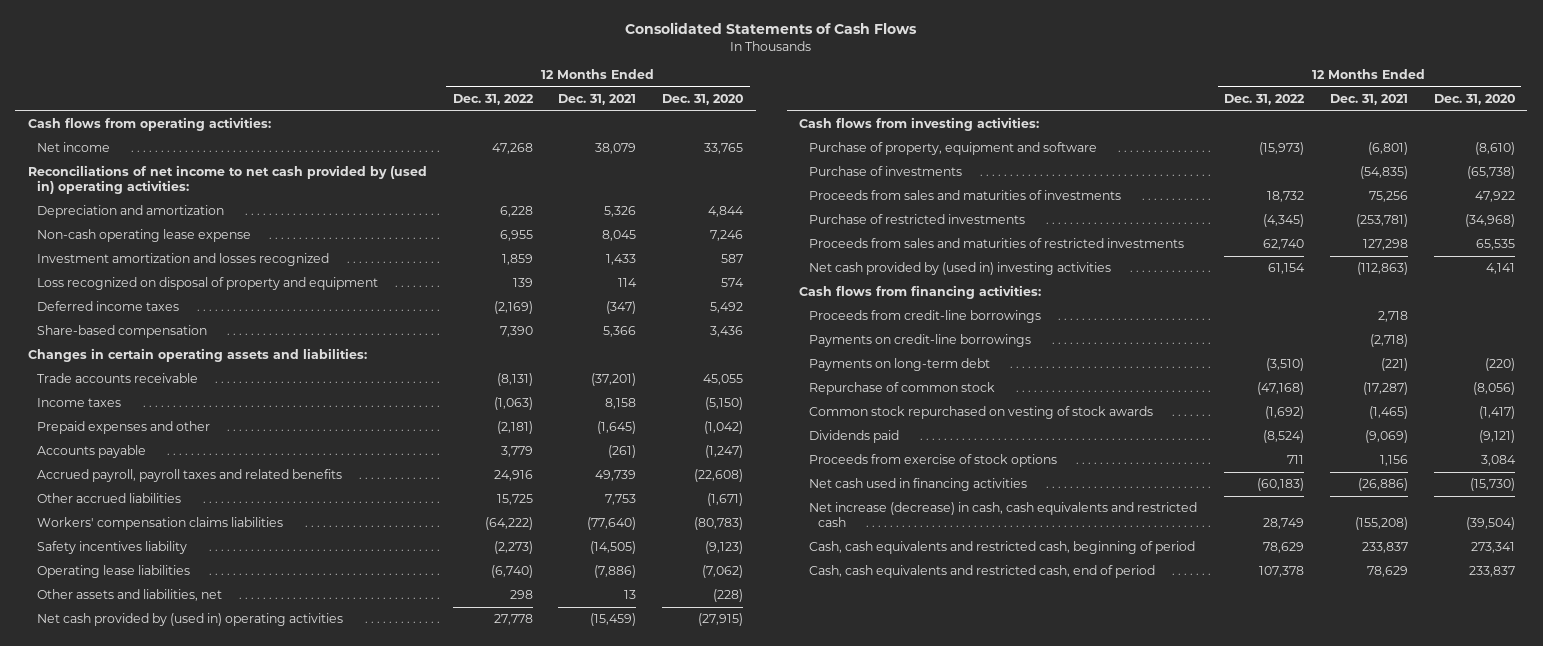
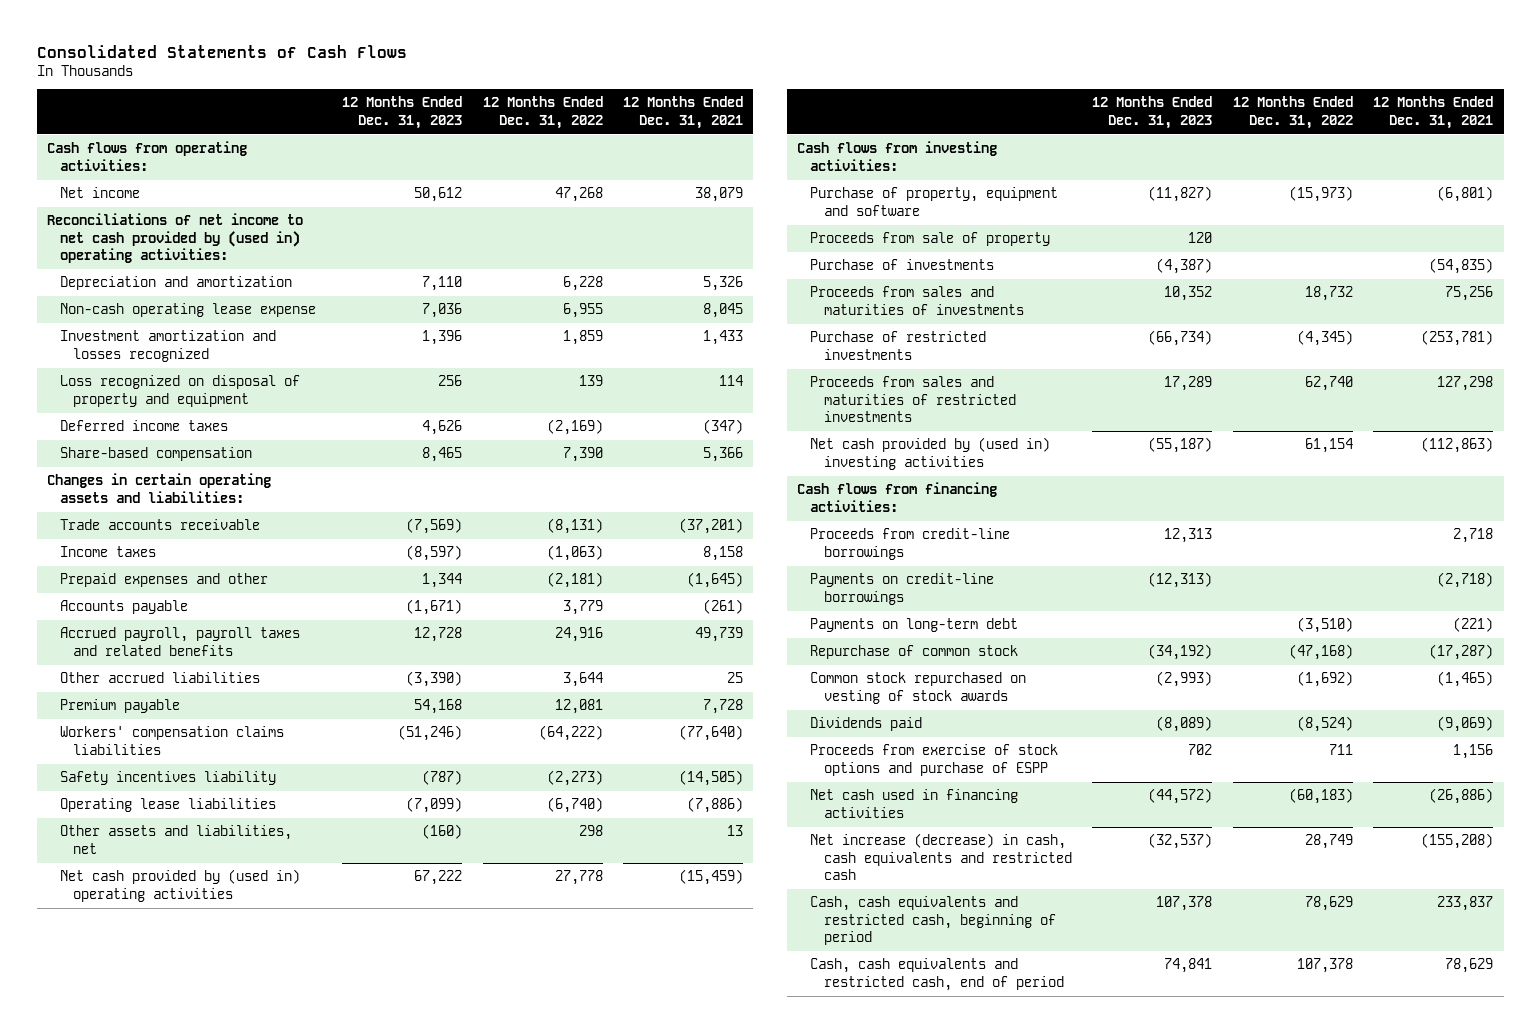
[662,94,744,106] Dec. 31, 2020 -> none
none -> [341,96,462,129] 12 Months Ended Dec. 31, 2023
[496,494,533,506] 15,725 -> [562,672,603,688] 3,644
[605,494,637,506] 7,753 -> [727,672,744,684] 25
none -> [60,699,181,714] Premium payable
none -> [810,232,1051,247] Proceeds from sale of property
[808,454,1057,468] Proceeds from exercise of stock options -> [810,744,1059,776] Proceeds from exercise of stock options and purchase of ESPP

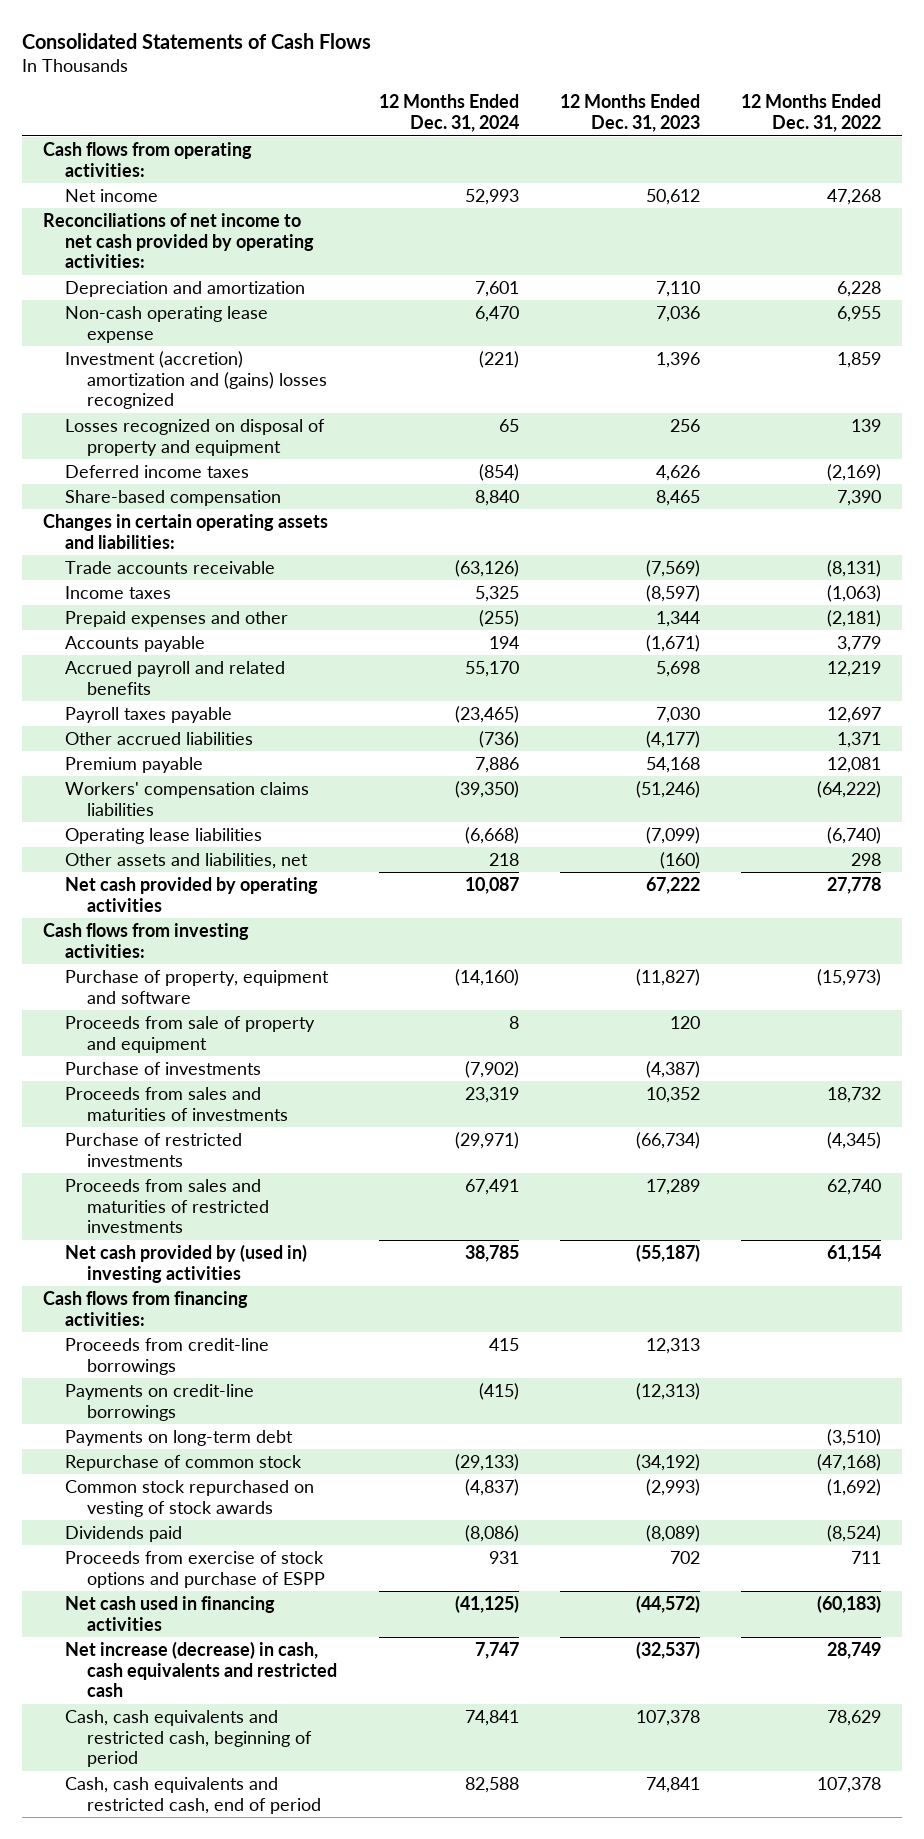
[623,96,744,129] 12 Months Ended Dec. 31, 2021 -> none
none -> [378,94,519,133] 12 Months Ended Dec. 31, 2024
[47,213,304,263] Reconciliations of net income to net cash provided by (used in) operating activities: -> [42,212,314,269] Reconciliations of net income to net cash provided by operating activities:
[60,330,277,362] Investment amortization and losses recognized -> [64,350,328,410] Investment (accretion) amortization and (gains) losses recognized
[60,375,301,407] Loss recognized on disposal of property and equipment -> [64,418,325,456] Losses recognized on disposal of property and equipment
[60,627,301,656] Accrued payroll, payroll taxes and related benefits -> [64,660,285,695] Accrued payroll and related benefits
[413,627,462,643] 12,728 -> [655,660,700,677] 5,698
[554,627,603,643] 24,916 -> [827,660,882,677] 12,219
none -> [64,706,232,723] Payroll taxes payable
[405,671,462,688] (3,390) -> [645,730,700,748] (4,177)
[562,672,603,688] 3,644 -> [837,731,882,748] 1,371
[60,771,277,786] Safety incentives liability -> none
[60,869,301,902] Net cash provided by (used in) operating activities -> [64,876,318,912] Net cash provided by operating activities
[810,232,1051,247] Proceeds from sale of property -> [64,1015,315,1053] Proceeds from sale of property and equipment

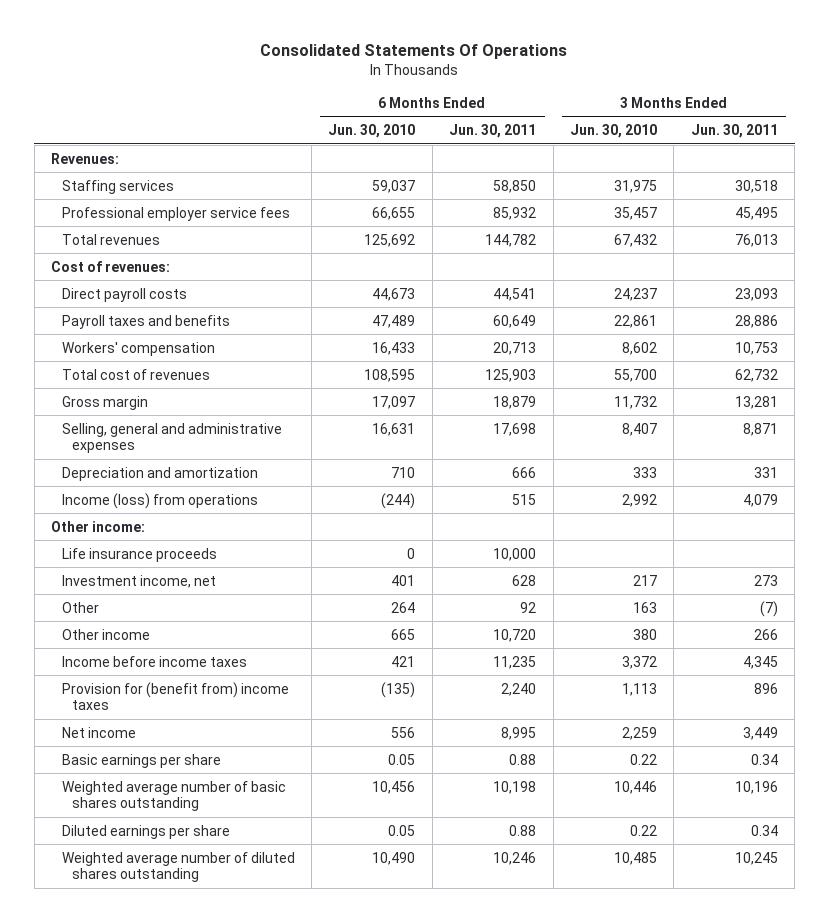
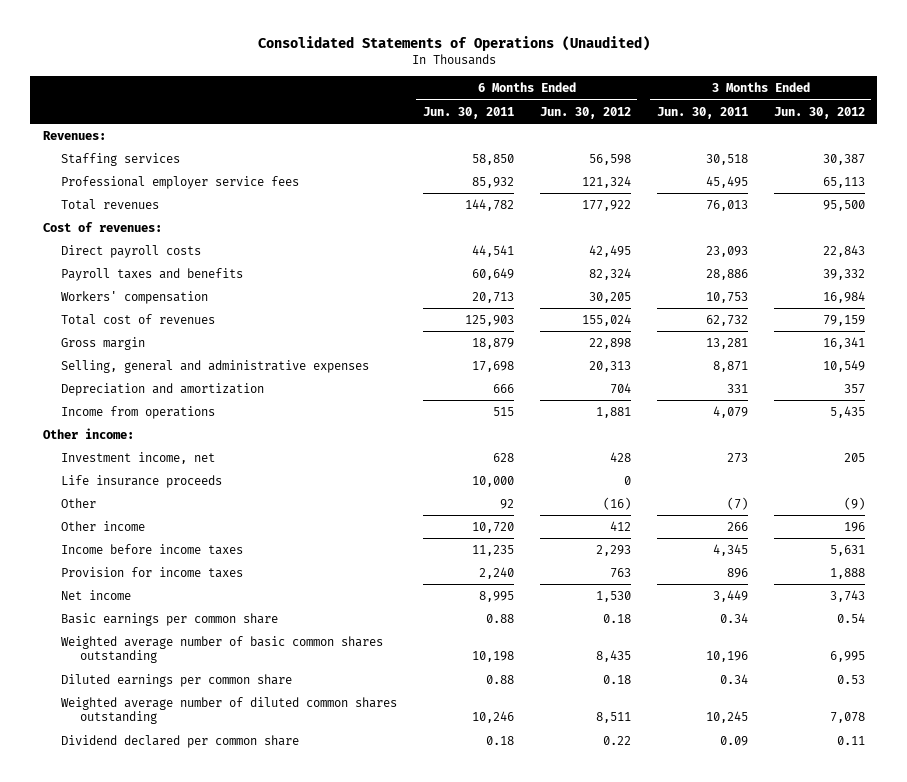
[260,43,568,59] Consolidated Statements Of Operations -> [257,36,650,52] Consolidated Statements of Operations (Unaudited)
[328,124,416,139] Jun. 30, 2010 -> none
[569,124,657,139] Jun. 30, 2010 -> none
none -> [539,106,631,119] Jun. 30, 2012
none -> [773,106,865,119] Jun. 30, 2012
[61,492,258,509] Income (loss) from operations -> [61,405,216,419] Income from operations
[61,547,217,562] Life insurance proceeds -> [61,474,223,488] Life insurance proceeds
[61,681,289,711] Provision for (benefit from) income taxes -> [61,566,244,578] Provision for income taxes
[61,753,221,768] Basic earnings per share -> [61,612,279,626] Basic earnings per common share
[61,780,286,812] Weighted average number of basic shares outstanding -> [61,635,384,664] Weighted average number of basic common shares outstanding
[61,824,230,839] Diluted earnings per share -> [61,673,293,687] Diluted earnings per common share
[61,851,295,883] Weighted average number of diluted shares outstanding -> [61,696,398,725] Weighted average number of diluted common shares outstanding
none -> [61,734,300,748] Dividend declared per common share

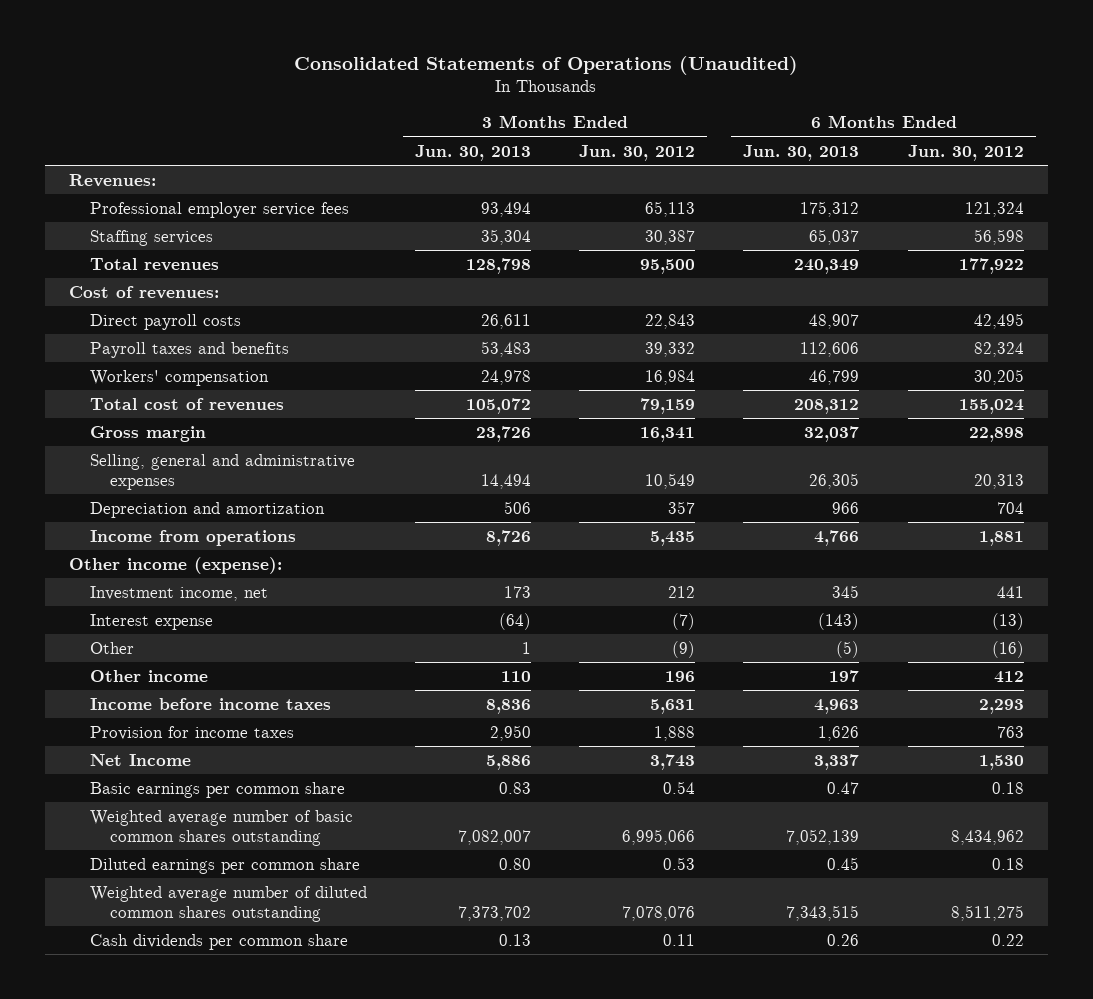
[422,106,514,119] Jun. 30, 2011 -> none
[656,106,748,119] Jun. 30, 2011 -> none
none -> [414,144,531,161] Jun. 30, 2013
none -> [743,144,860,161] Jun. 30, 2013
[61,152,181,166] Staffing services -> [89,229,213,246] Staffing services
[61,474,223,488] Life insurance proceeds -> none
[42,427,134,439] Other income: -> [69,556,283,574] Other income (expense):
[609,451,631,462] 428 -> [996,585,1024,598] 441
[843,452,865,462] 205 -> [668,585,696,598] 212
none -> [89,613,213,630] Interest expense
[61,589,132,600] Net income -> [89,753,191,766] Net Income
[595,650,631,663] 8,435 -> [950,829,1024,845] 8,434,962
[829,651,865,663] 6,995 -> [622,828,696,845] 6,995,066
[595,712,631,724] 8,511 -> [950,904,1024,921] 8,511,275
[829,712,865,724] 7,078 -> [622,905,696,921] 7,078,076
[61,734,300,748] Dividend declared per common share -> [89,933,348,950] Cash dividends per common share

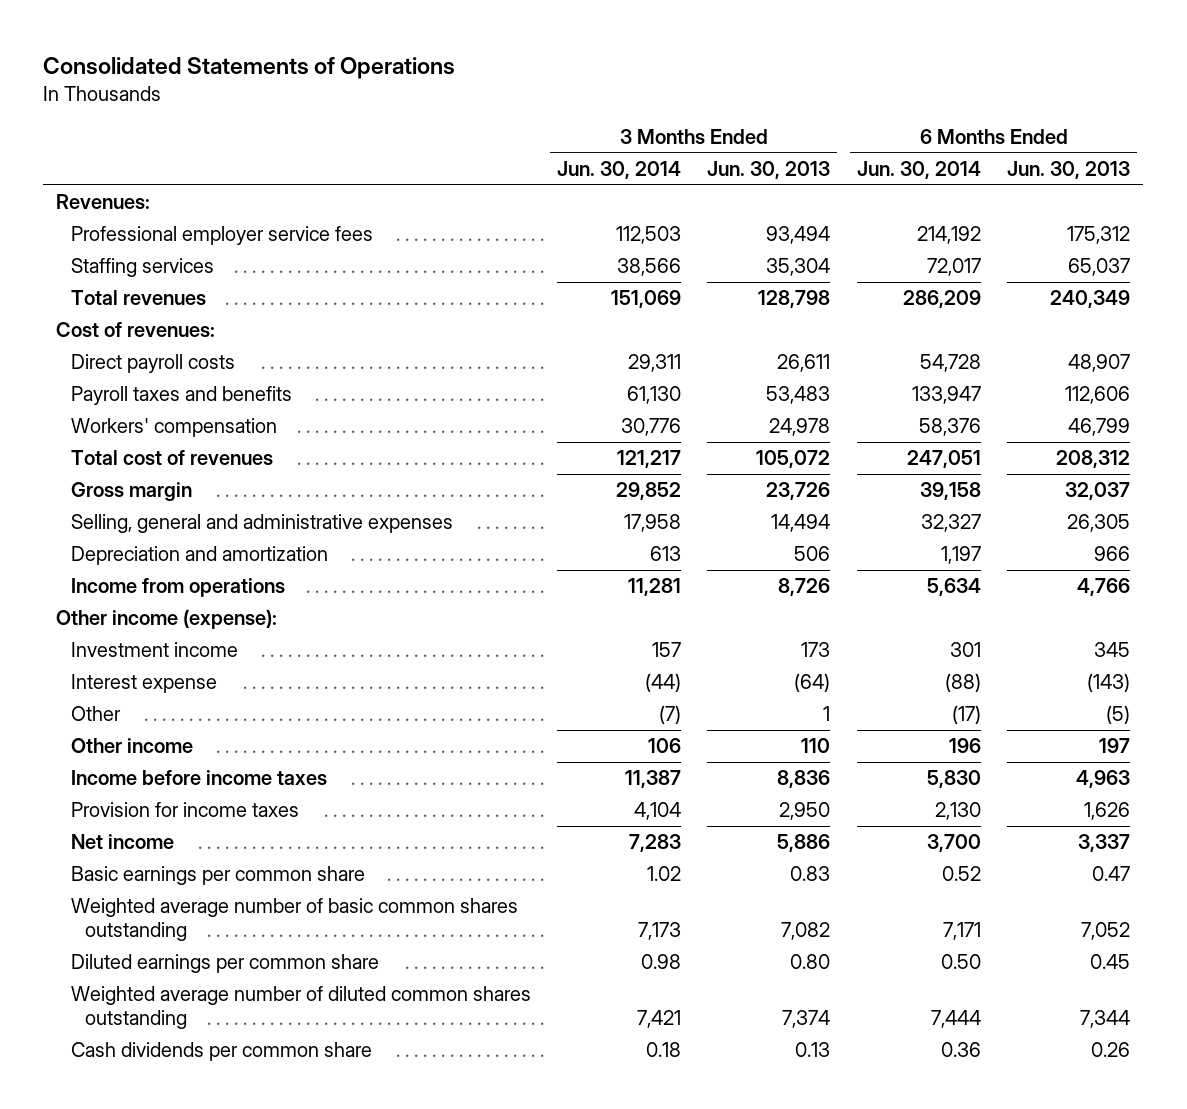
[294,56,799,76] Consolidated Statements of Operations (Unaudited) -> [43,57,456,80] Consolidated Statements of Operations
[579,144,696,161] Jun. 30, 2012 -> none
[907,144,1024,161] Jun. 30, 2012 -> none
none -> [557,161,682,180] Jun. 30, 2014
none -> [856,161,981,180] Jun. 30, 2014
[89,585,268,601] Investment income, net -> [70,642,238,658] Investment income
[89,753,191,766] Net Income -> [70,834,174,850] Net income
[457,829,531,845] 7,082,007 -> [781,922,831,941] 7,082
[786,828,860,845] 7,052,139 -> [1081,922,1131,941] 7,052
[457,905,531,921] 7,373,702 -> [782,1010,831,1029] 7,374
[786,904,860,921] 7,343,515 -> [1080,1010,1131,1029] 7,344

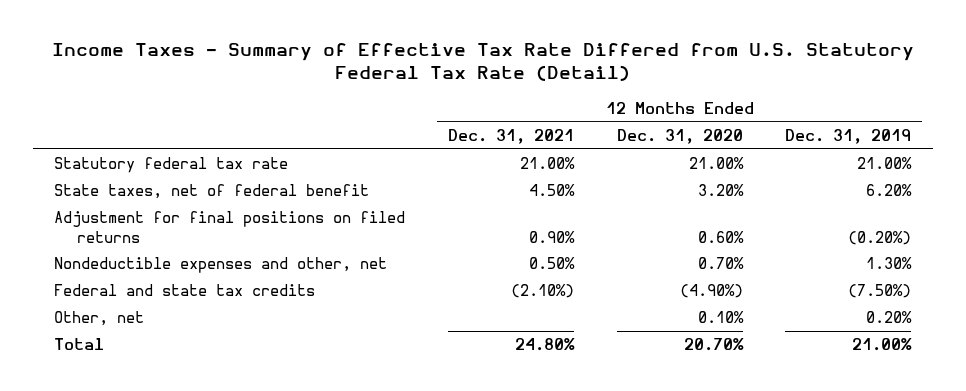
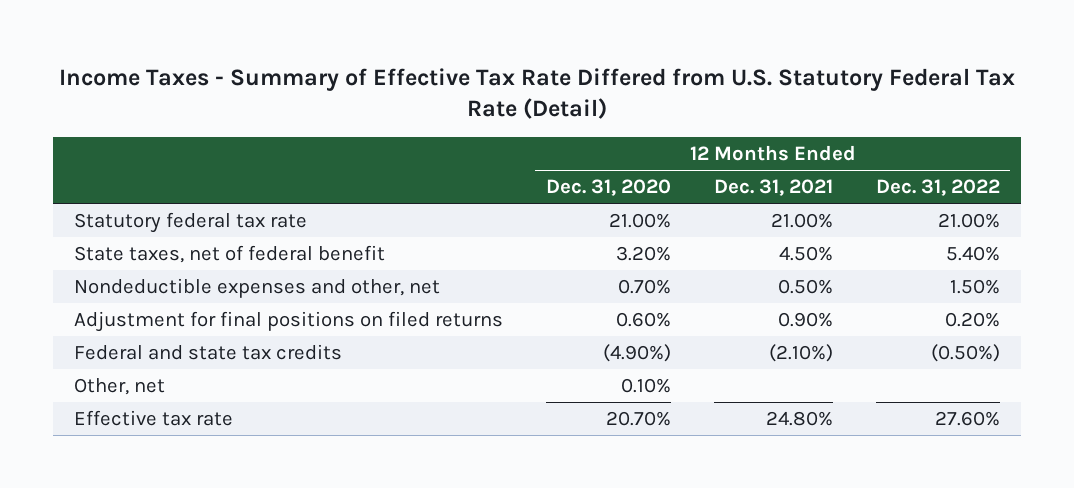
[785,128,912,144] Dec. 31, 2019 -> none
none -> [875,179,1000,197] Dec. 31, 2022
[54,211,406,243] Adjustment for final positions on filed returns -> [74,311,504,333] Adjustment for final positions on filed returns
[54,338,105,351] Total -> [74,410,234,427] Effective tax rate

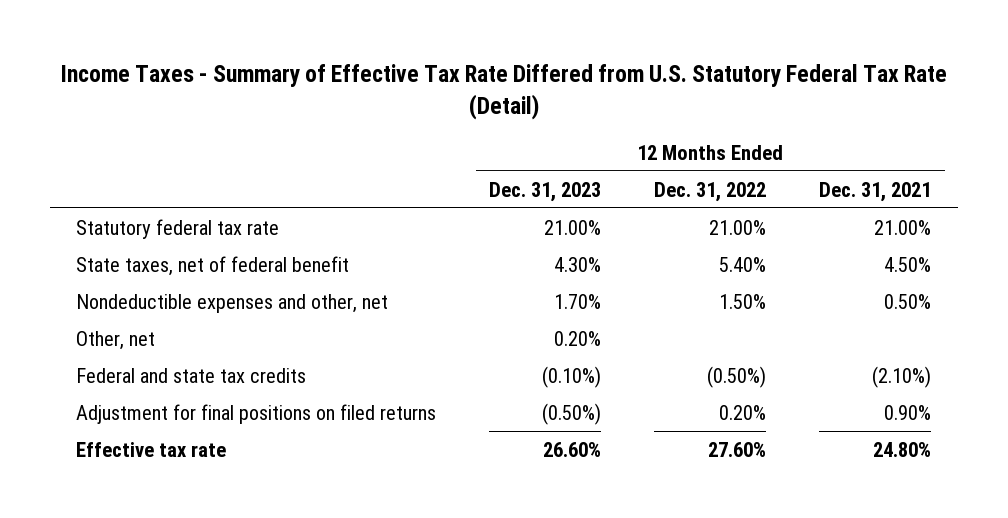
[545,179,671,197] Dec. 31, 2020 -> none
none -> [489,181,602,202] Dec. 31, 2023
[74,344,343,361] Federal and state tax credits -> [76,367,307,383] Federal and state tax credits
[74,311,504,333] Adjustment for final positions on filed returns -> [76,403,437,424] Adjustment for final positions on filed returns

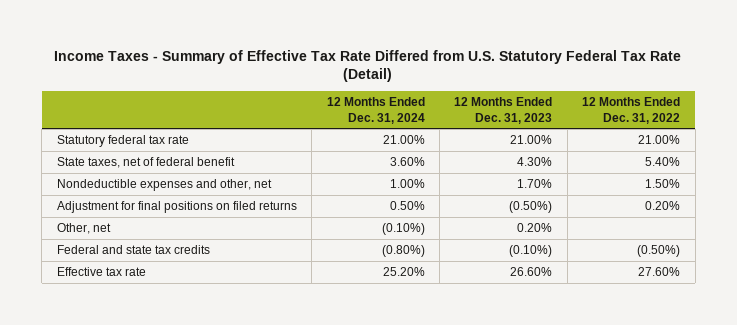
[819,181,932,202] Dec. 31, 2021 -> none
none -> [326,97,425,124] 12 Months Ended Dec. 31, 2024
[76,403,437,424] Adjustment for final positions on filed returns -> [56,200,297,213] Adjustment for final positions on filed returns

